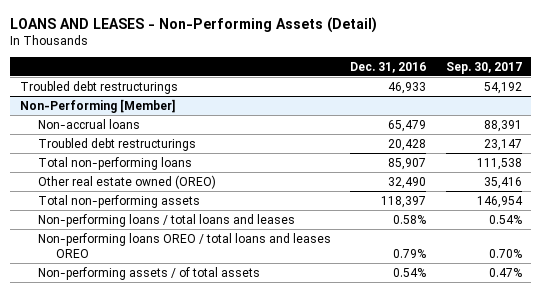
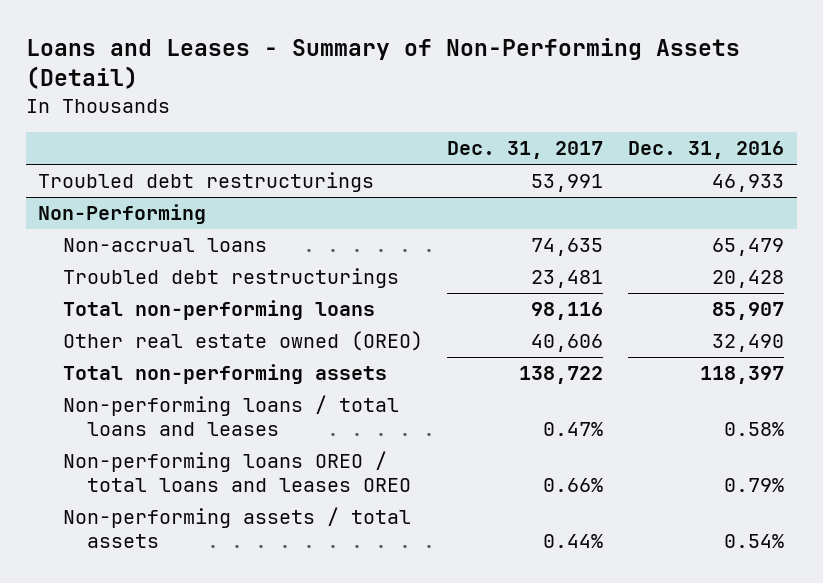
[10,16,378,33] LOANS AND LEASES - Non-Performing Assets (Detail) -> [25,38,740,90] Loans and Leases - Summary of Non-Performing Assets (Detail)
[445,61,522,74] Sep. 30, 2017 -> none
none -> [447,141,604,160] Dec. 31, 2017
[19,98,176,113] Non-Performing [Member] -> [38,204,207,225] Non-Performing
[38,266,261,280] Non-performing assets / of total assets -> [62,507,411,548] Non-performing assets / total assets

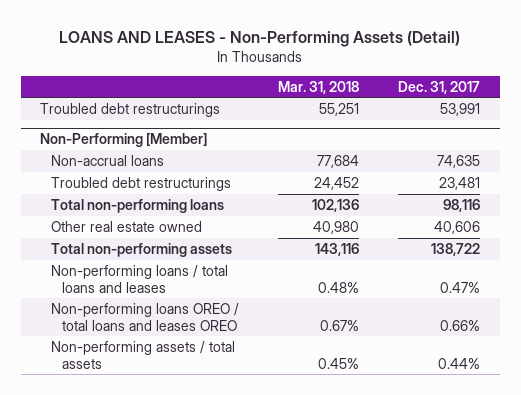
[25,38,740,90] Loans and Leases - Summary of Non-Performing Assets (Detail) -> [59,30,461,47] LOANS AND LEASES - Non-Performing Assets (Detail)
[628,141,785,160] Dec. 31, 2016 -> none
none -> [278,80,360,94] Mar. 31, 2018
[38,204,207,225] Non-Performing -> [40,133,208,148] Non-Performing [Member]
[62,331,423,352] Other real estate owned (OREO) -> [51,220,203,232] Other real estate owned

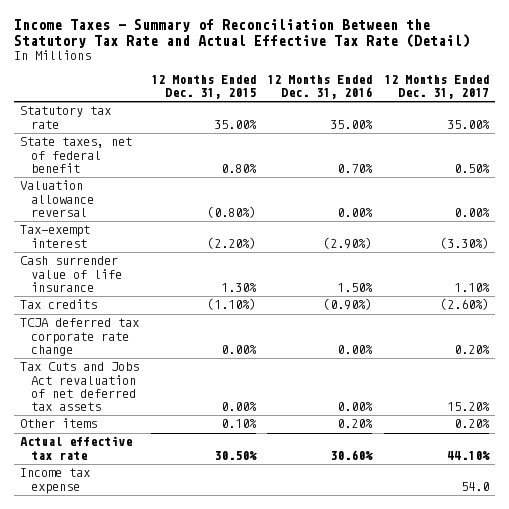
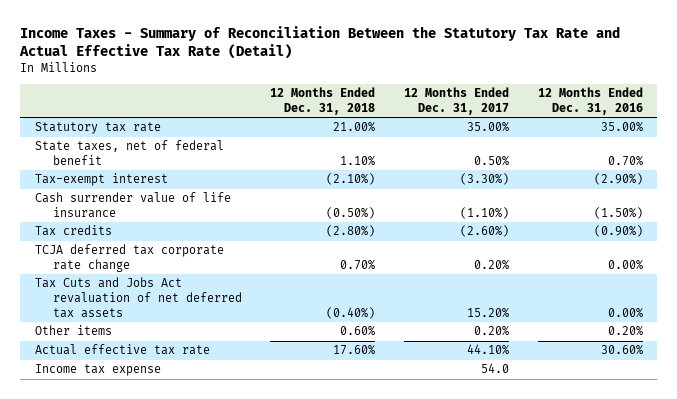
[150,74,256,100] 12 Months Ended Dec. 31, 2015 -> none
none -> [270,87,376,115] 12 Months Ended Dec. 31, 2018
[20,180,94,217] Valuation allowance reversal -> none
[337,282,374,292] 1.50% -> [593,207,643,220] (1.50%)
[453,282,490,292] 1.10% -> [460,207,510,220] (1.10%)

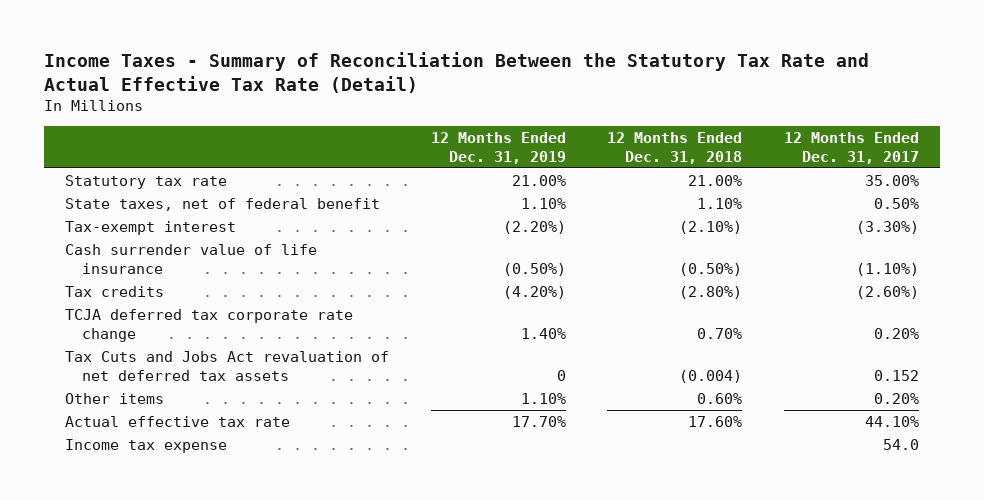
[537,87,643,115] 12 Months Ended Dec. 31, 2016 -> none
none -> [430,131,566,164] 12 Months Ended Dec. 31, 2019
[326,306,376,319] (0.40%) -> [679,369,743,383] (0.004)
[467,307,510,318] 15.20% -> [874,369,920,381] 0.152

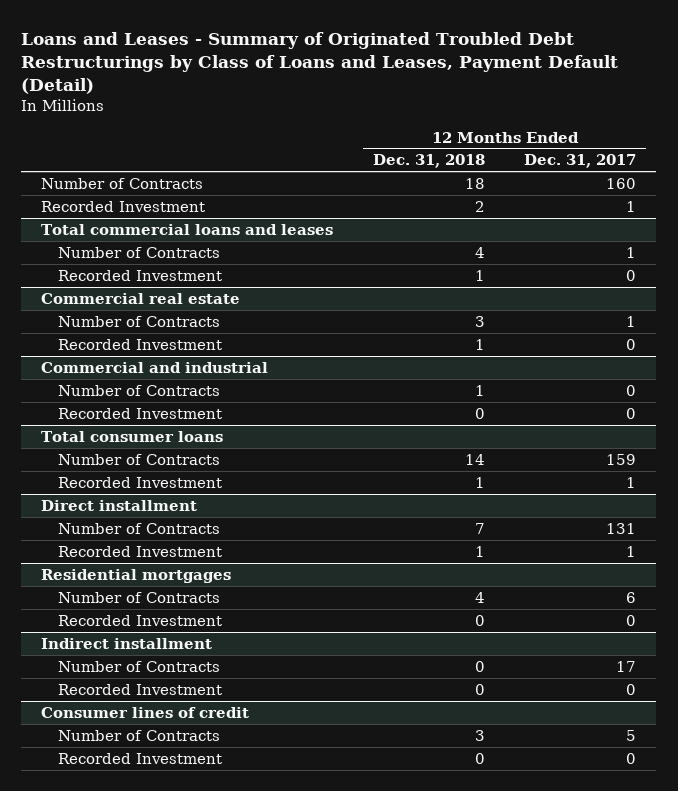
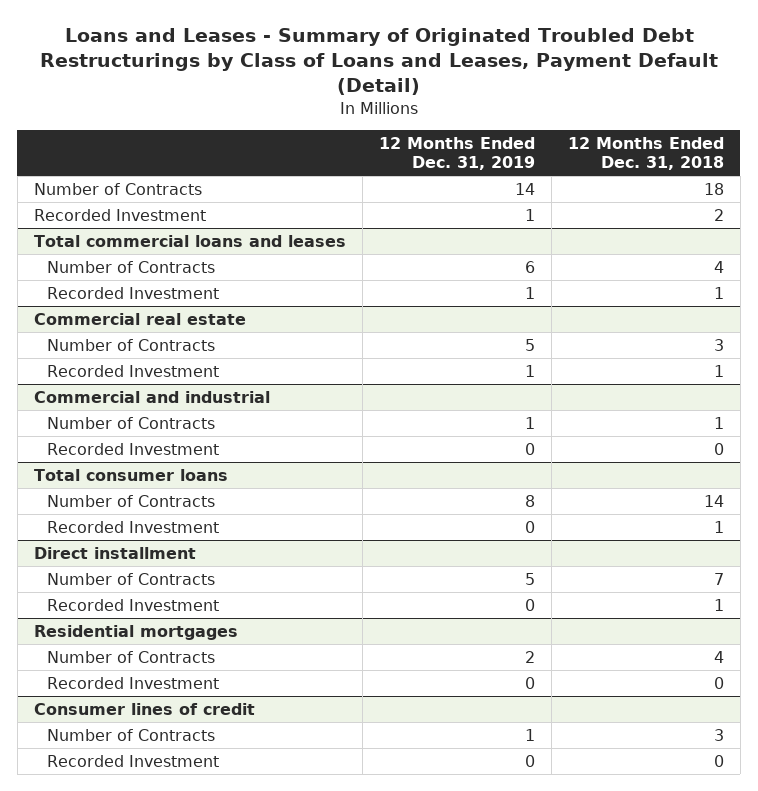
[524,154,637,169] Dec. 31, 2017 -> none
none -> [378,137,535,171] 12 Months Ended Dec. 31, 2019
[41,637,213,649] Indirect installment -> none
[57,660,220,672] Number of Contracts -> none
[57,683,222,695] Recorded Investment -> none

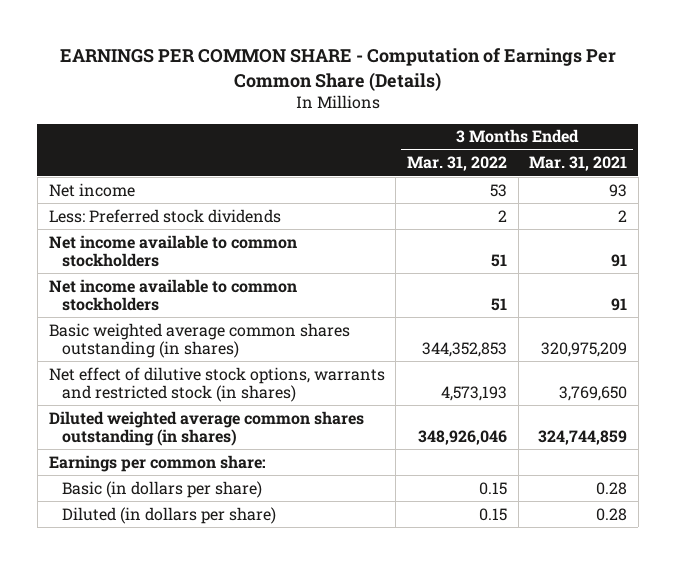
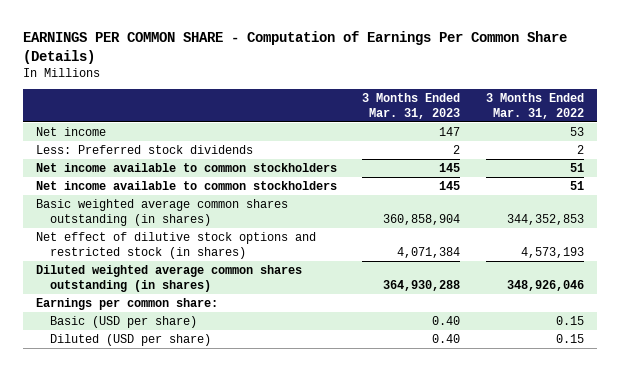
[529,156,628,172] Mar. 31, 2021 -> none
none -> [362,93,461,119] 3 Months Ended Mar. 31, 2023
[48,366,385,402] Net effect of dilutive stock options, warrants and restricted stock (in shares) -> [35,232,316,259] Net effect of dilutive stock options and restricted stock (in shares)
[62,480,263,498] Basic (in dollars per share) -> [50,316,198,329] Basic (USD per share)
[62,506,277,524] Diluted (in dollars per share) -> [50,334,212,347] Diluted (USD per share)

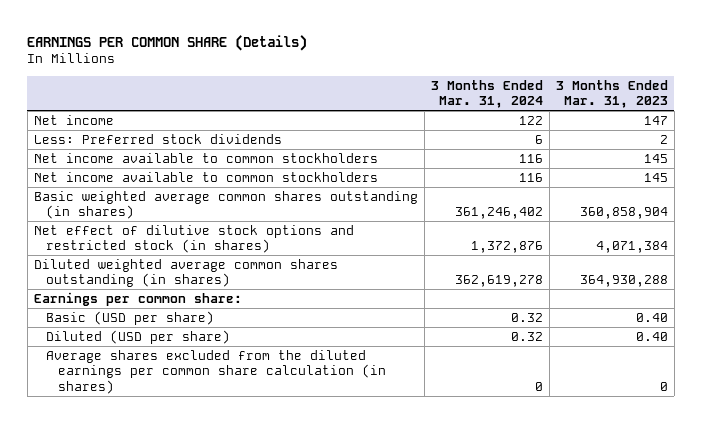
[22,30,567,64] EARNINGS PER COMMON SHARE - Computation of Earnings Per Common Share (Details) -> [27,34,308,51] EARNINGS PER COMMON SHARE (Details)
[486,93,585,119] 3 Months Ended Mar. 31, 2022 -> none
none -> [430,79,543,109] 3 Months Ended Mar. 31, 2024
none -> [45,349,386,394] Average shares excluded from the diluted earnings per common share calculation (in shares)

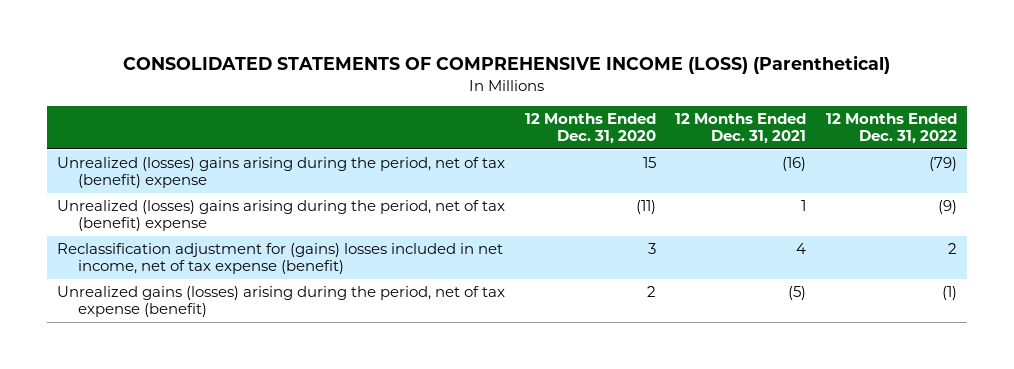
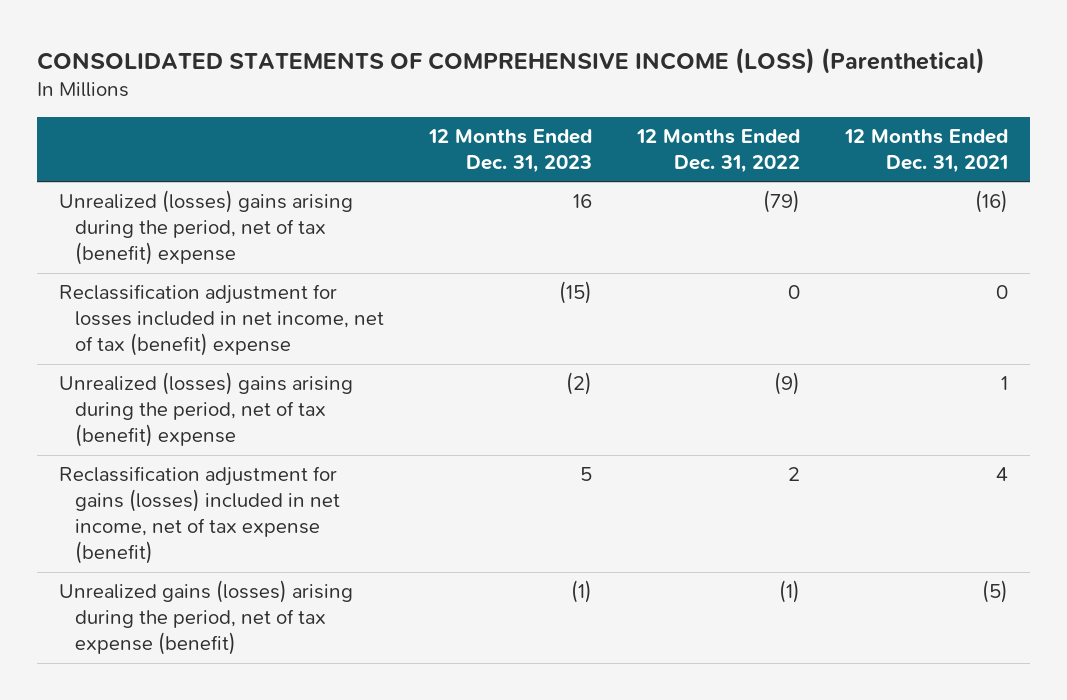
[524,112,656,145] 12 Months Ended Dec. 31, 2020 -> none
none -> [428,128,593,173] 12 Months Ended Dec. 31, 2023
none -> [59,284,385,357] Reclassification adjustment for losses included in net income, net of tax (benefit) expense
[56,243,503,275] Reclassification adjustment for (gains) losses included in net income, net of tax expense (benefit) -> [59,466,341,565] Reclassification adjustment for gains (losses) included in net income, net of tax expense (benefit)

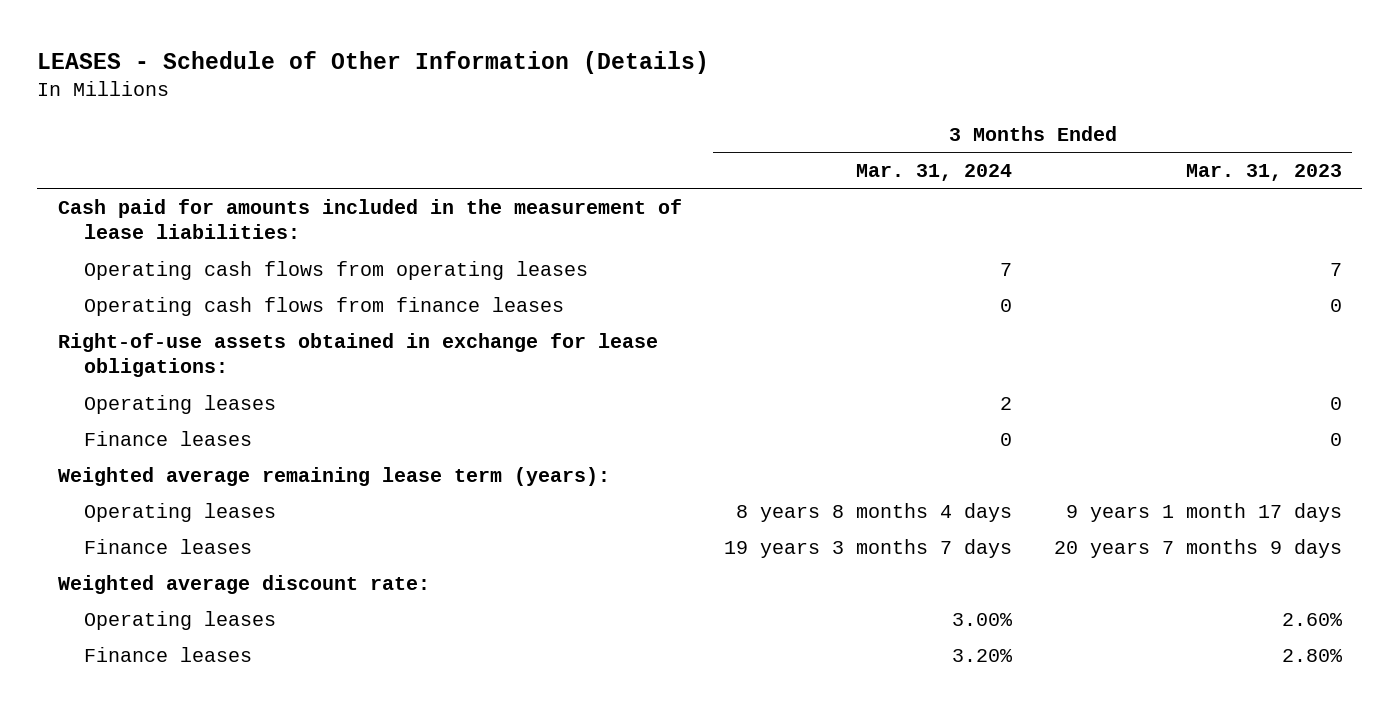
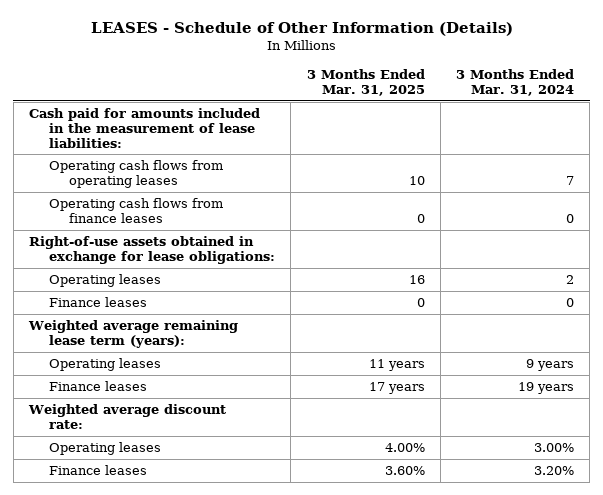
[1185,163,1342,181] Mar. 31, 2023 -> none
none -> [306,69,425,96] 3 Months Ended Mar. 31, 2025
[735,502,1012,522] 8 years 8 months 4 days -> [526,359,575,372] 9 years
[723,538,1012,558] 19 years 3 months 7 days -> [518,382,575,395] 19 years

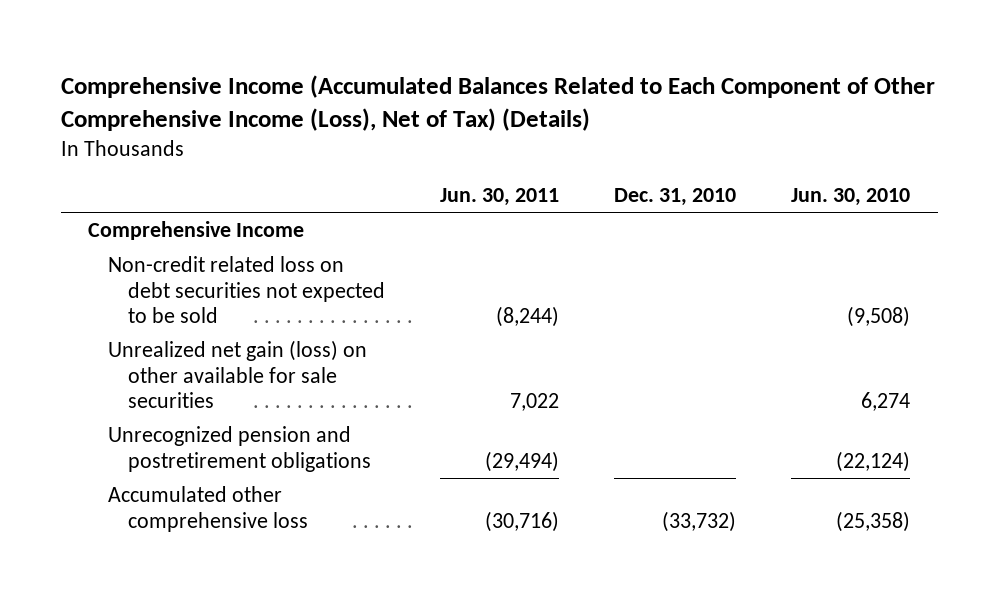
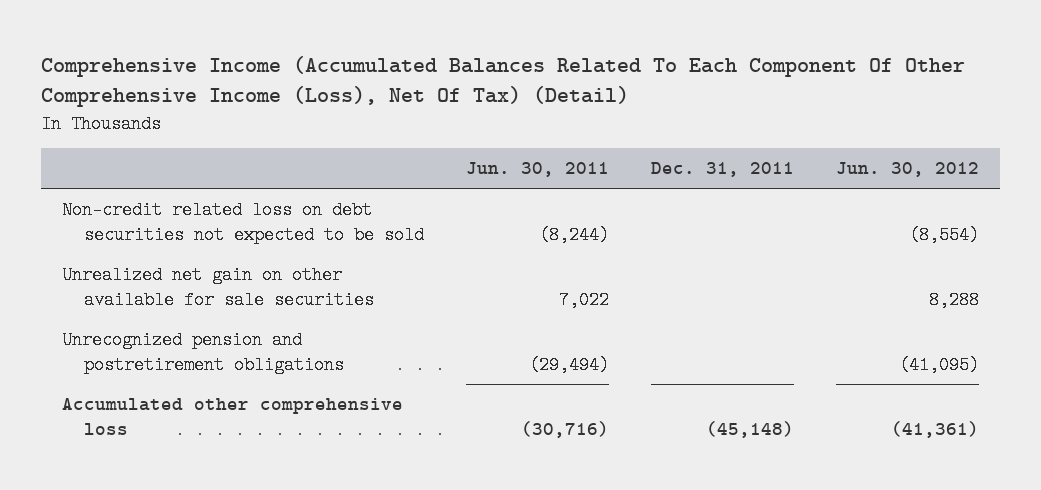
[60,74,935,132] Comprehensive Income (Accumulated Balances Related to Each Component of Other Comprehensive Income (Loss), Net of Tax) (Details) -> [40,55,965,108] Comprehensive Income (Accumulated Balances Related To Each Component Of Other Comprehensive Income (Loss), Net Of Tax) (Detail)
[614,187,737,206] Dec. 31, 2010 -> none
[791,187,911,206] Jun. 30, 2010 -> none
none -> [650,162,794,178] Dec. 31, 2011
none -> [835,162,979,178] Jun. 30, 2012
[88,221,305,241] Comprehensive Income -> none
[108,340,368,408] Unrealized net gain (loss) on other available for sale securities -> [61,265,375,310] Unrealized net gain on other available for sale securities

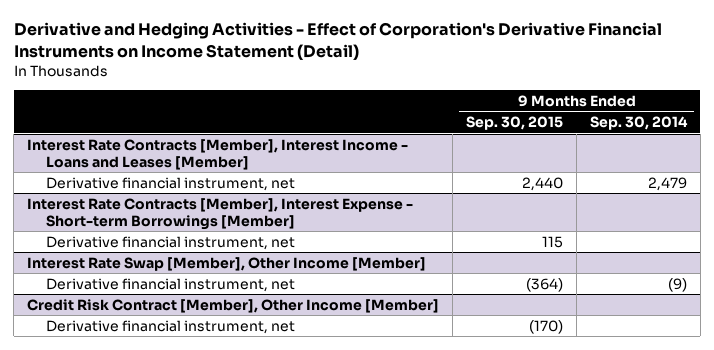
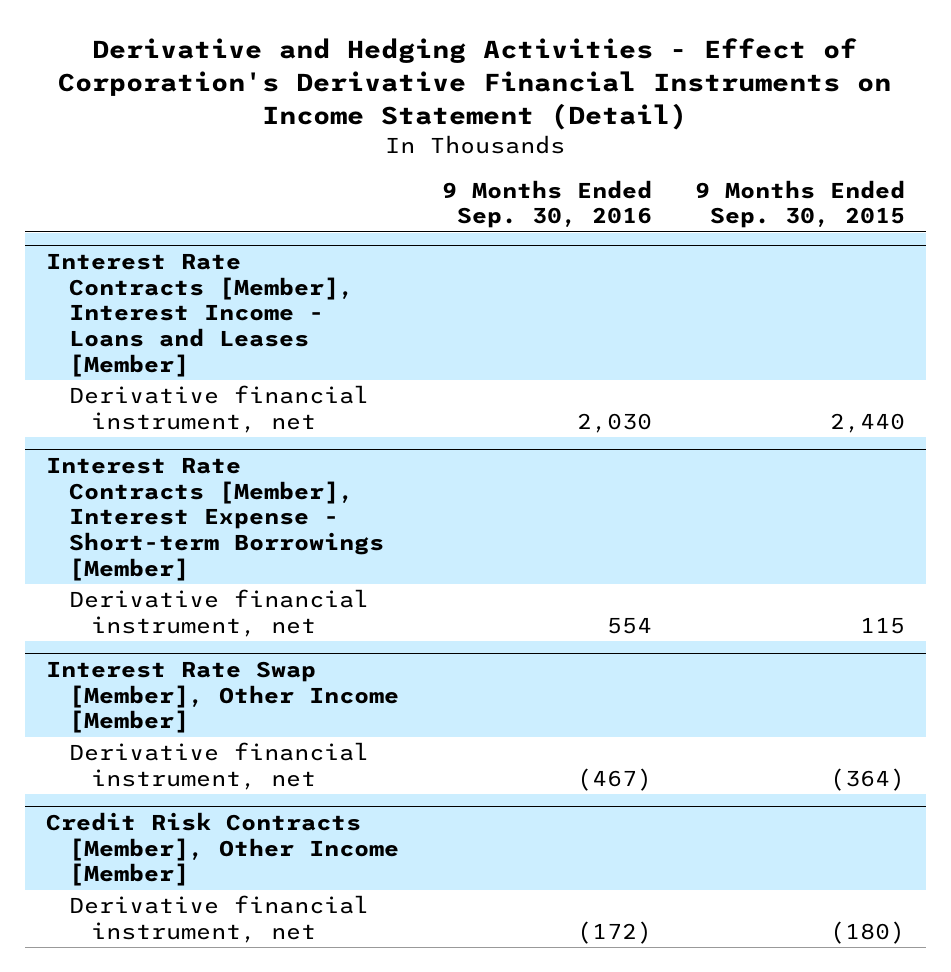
[589,116,688,131] Sep. 30, 2014 -> none
none -> [441,179,652,229] 9 Months Ended Sep. 30, 2016
[27,298,440,313] Credit Risk Contract [Member], Other Income [Member] -> [46,812,399,887] Credit Risk Contracts [Member], Other Income [Member]
[529,319,564,334] (170) -> [829,920,905,944] (180)

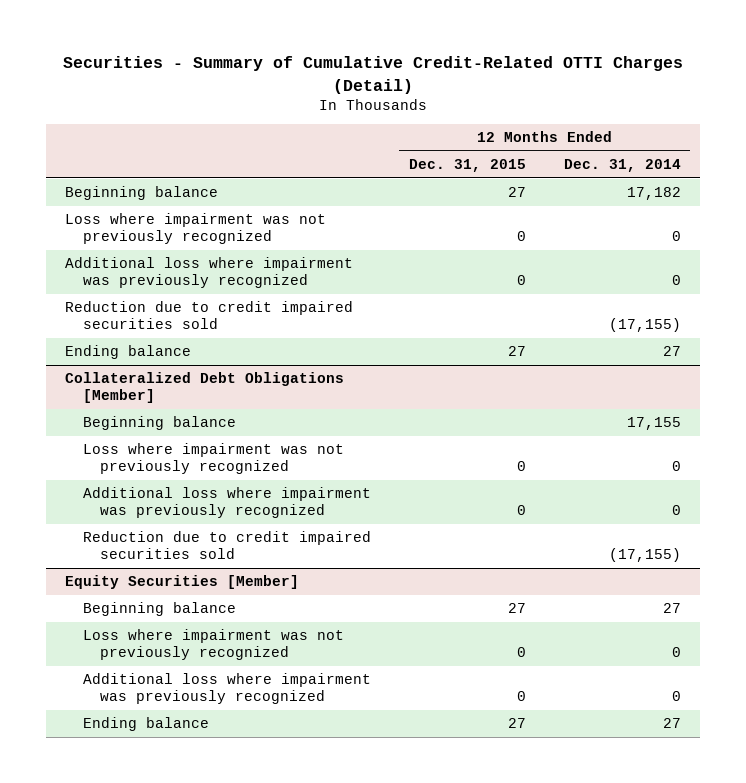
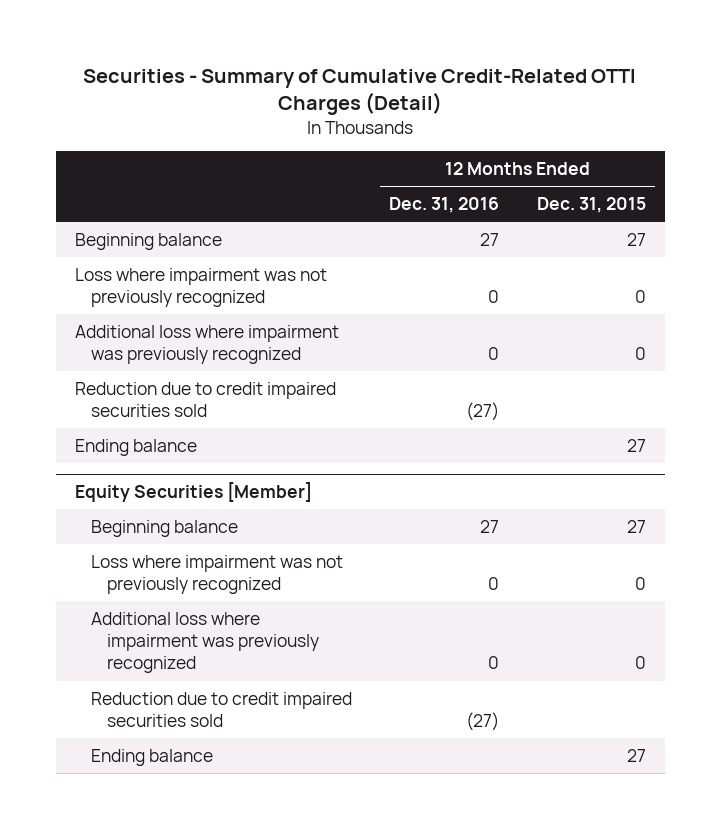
[563,158,681,172] Dec. 31, 2014 -> none
none -> [389,197,500,214] Dec. 31, 2016
[65,372,345,404] Collateralized Debt Obligations [Member] -> none
[82,416,236,431] Beginning balance -> none
[82,443,344,475] Loss where impairment was not previously recognized -> none
[82,487,371,519] Additional loss where impairment was previously recognized -> none
[82,531,371,560] Reduction due to credit impaired securities sold -> none
none -> [90,691,352,728] Reduction due to credit impaired securities sold

